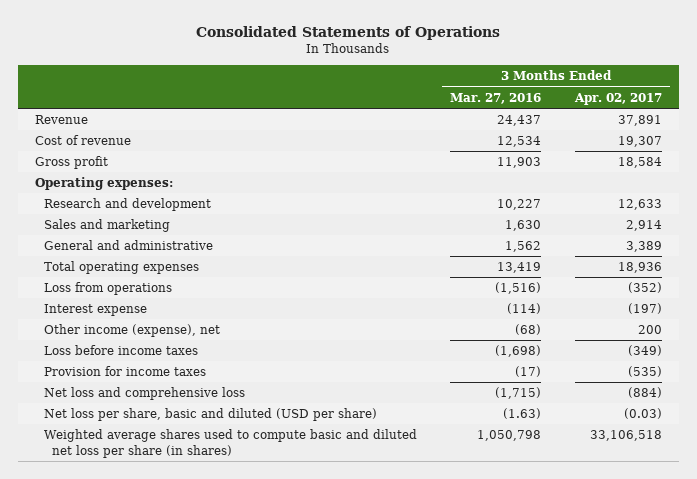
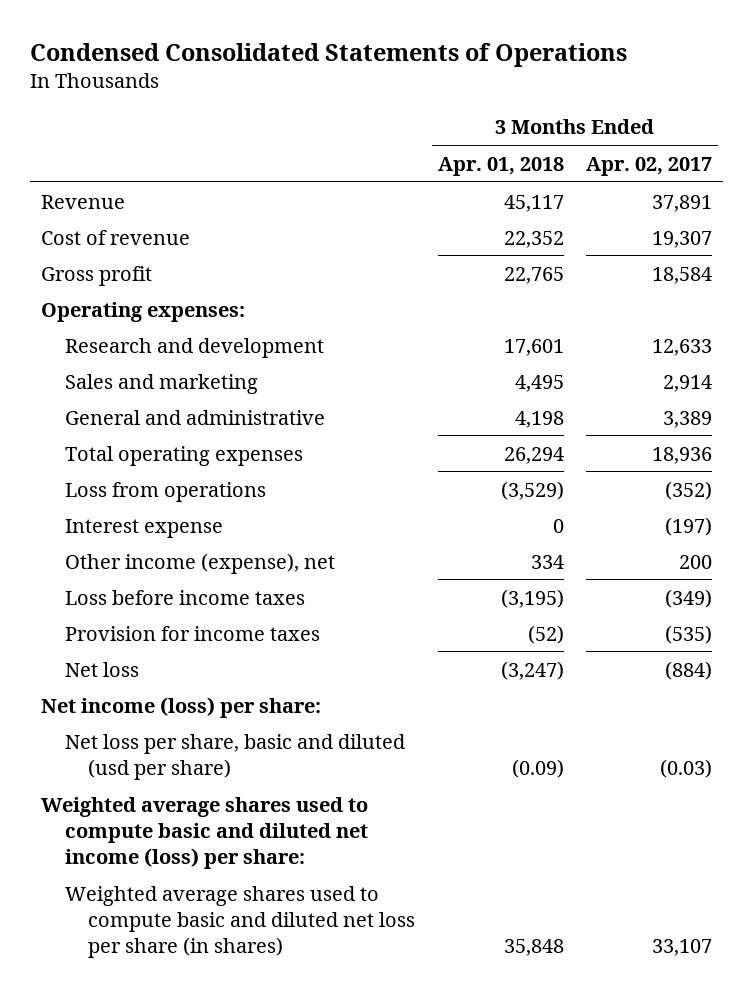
[196,25,501,40] Consolidated Statements of Operations -> [29,43,627,68] Condensed Consolidated Statements of Operations
[450,92,542,104] Mar. 27, 2016 -> none
none -> [437,156,564,176] Apr. 01, 2018
[43,387,245,401] Net loss and comprehensive loss -> [64,661,139,677] Net loss
none -> [40,696,321,718] Net income (loss) per share:
[43,408,377,422] Net loss per share, basic and diluted (USD per share) -> [64,733,405,780] Net loss per share, basic and diluted (usd per share)
none -> [40,796,368,869] Weighted average shares used to compute basic and diluted net income (loss) per share:
[589,430,662,442] 33,106,518 -> [652,938,713,956] 33,107

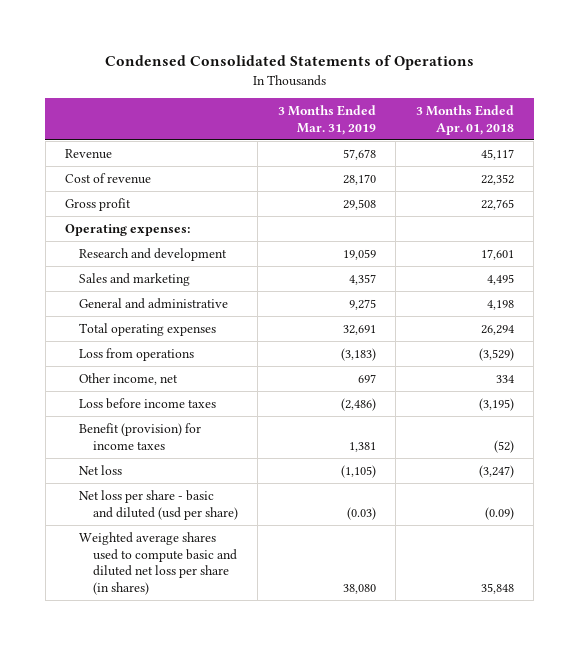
[586,156,713,176] Apr. 02, 2017 -> none
none -> [277,105,376,135] 3 Months Ended Mar. 31, 2019
[64,518,223,538] Interest expense -> none
[64,552,335,574] Other income (expense), net -> [79,372,179,385] Other income, net
[64,625,320,641] Provision for income taxes -> [79,422,202,450] Benefit (provision) for income taxes
[40,696,321,718] Net income (loss) per share: -> none
[40,796,368,869] Weighted average shares used to compute basic and diluted net income (loss) per share: -> none
[64,733,405,780] Net loss per share, basic and diluted (usd per share) -> [79,489,238,520] Net loss per share - basic and diluted (usd per share)

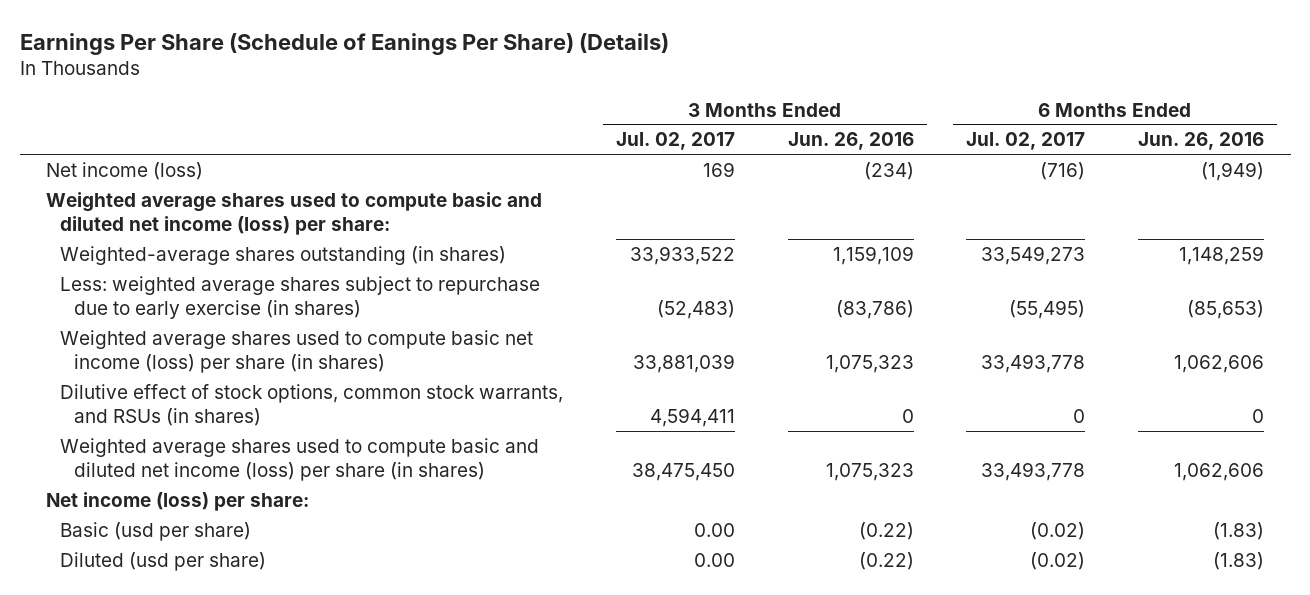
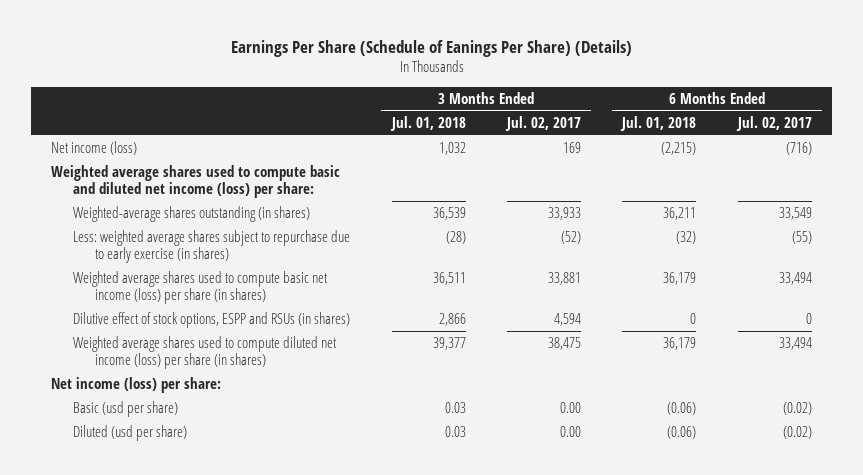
[787,132,914,151] Jun. 26, 2016 -> none
[1138,132,1265,151] Jun. 26, 2016 -> none
none -> [389,115,466,131] Jul. 01, 2018
none -> [620,115,697,131] Jul. 01, 2018
[629,245,735,265] 33,933,522 -> [547,207,581,221] 33,933
[981,245,1086,265] 33,549,273 -> [778,207,812,221] 33,549
[656,299,735,319] (52,483) -> [560,231,581,245] (52)
[1009,299,1086,319] (55,495) -> [791,231,812,245] (55)
[632,353,735,373] 33,881,039 -> [547,272,581,286] 33,881
[981,353,1086,373] 33,493,778 -> [778,272,812,286] 33,494
[59,383,563,426] Dilutive effect of stock options, common stock warrants, and RSUs (in shares) -> [73,312,351,329] Dilutive effect of stock options, ESPP and RSUs (in shares)
[649,407,735,427] 4,594,411 -> [553,313,581,327] 4,594
[59,437,539,481] Weighted average shares used to compute basic and diluted net income (loss) per share (in shares) -> [73,336,338,369] Weighted average shares used to compute diluted net income (loss) per share (in shares)
[631,462,735,481] 38,475,450 -> [547,337,581,351] 38,475
[981,461,1086,481] 33,493,778 -> [778,337,812,351] 33,494

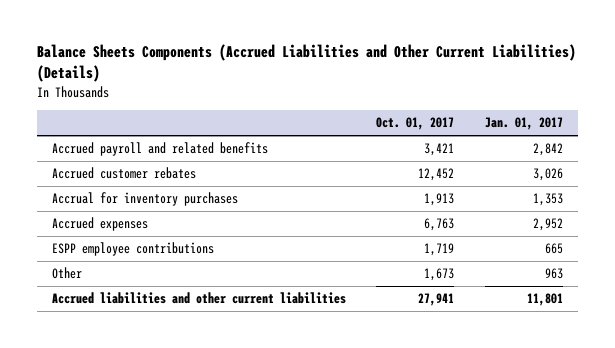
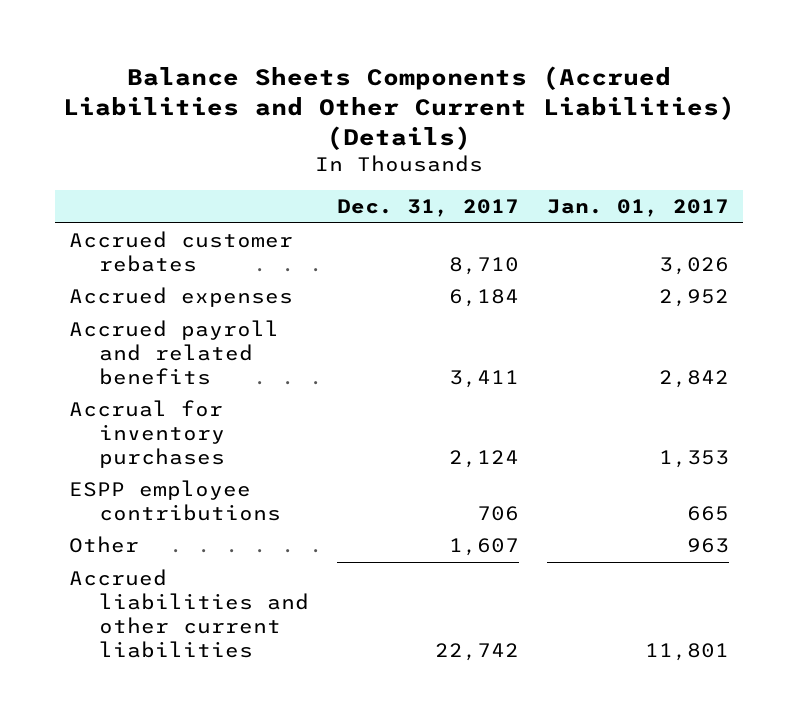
[376,117,455,131] Oct. 01, 2017 -> none
none -> [337,199,520,218] Dec. 31, 2017
[51,142,268,157] Accrued payroll and related benefits -> [68,320,279,385] Accrued payroll and related benefits
[51,192,238,207] Accrual for inventory purchases -> [68,400,226,468] Accrual for inventory purchases

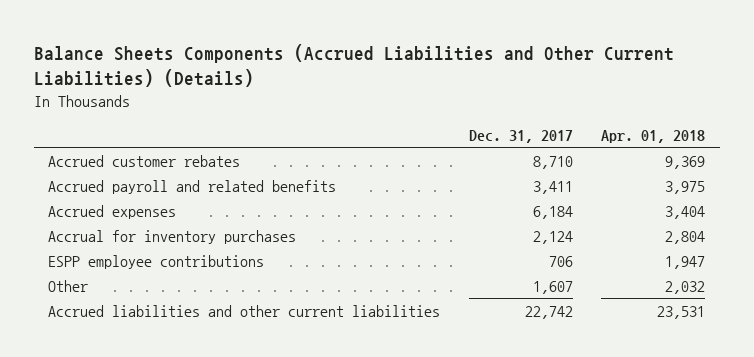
[547,199,730,218] Jan. 01, 2017 -> none
none -> [601,129,706,143] Apr. 01, 2018
[68,287,293,308] Accrued expenses -> [48,204,177,219] Accrued expenses

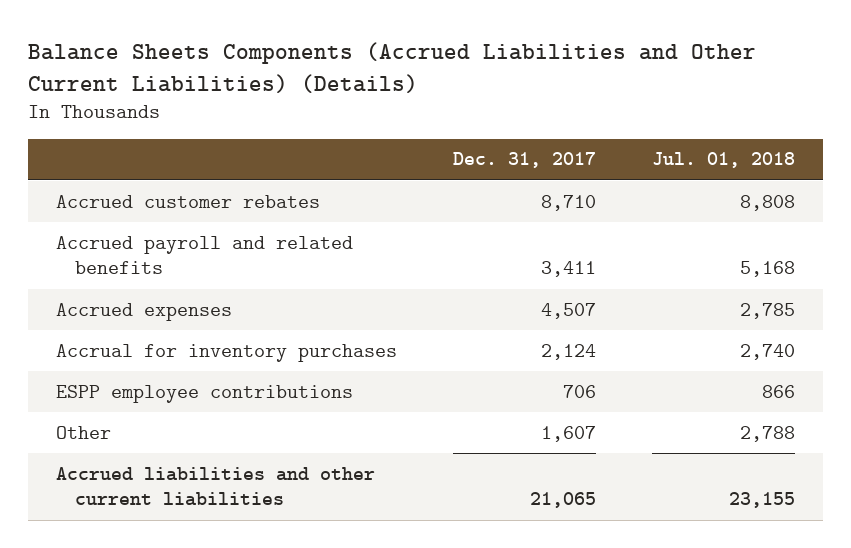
[601,129,706,143] Apr. 01, 2018 -> none
none -> [652,152,796,169] Jul. 01, 2018
[532,205,573,219] 6,184 -> [541,302,597,319] 4,507
[524,305,573,319] 22,742 -> [530,492,597,509] 21,065

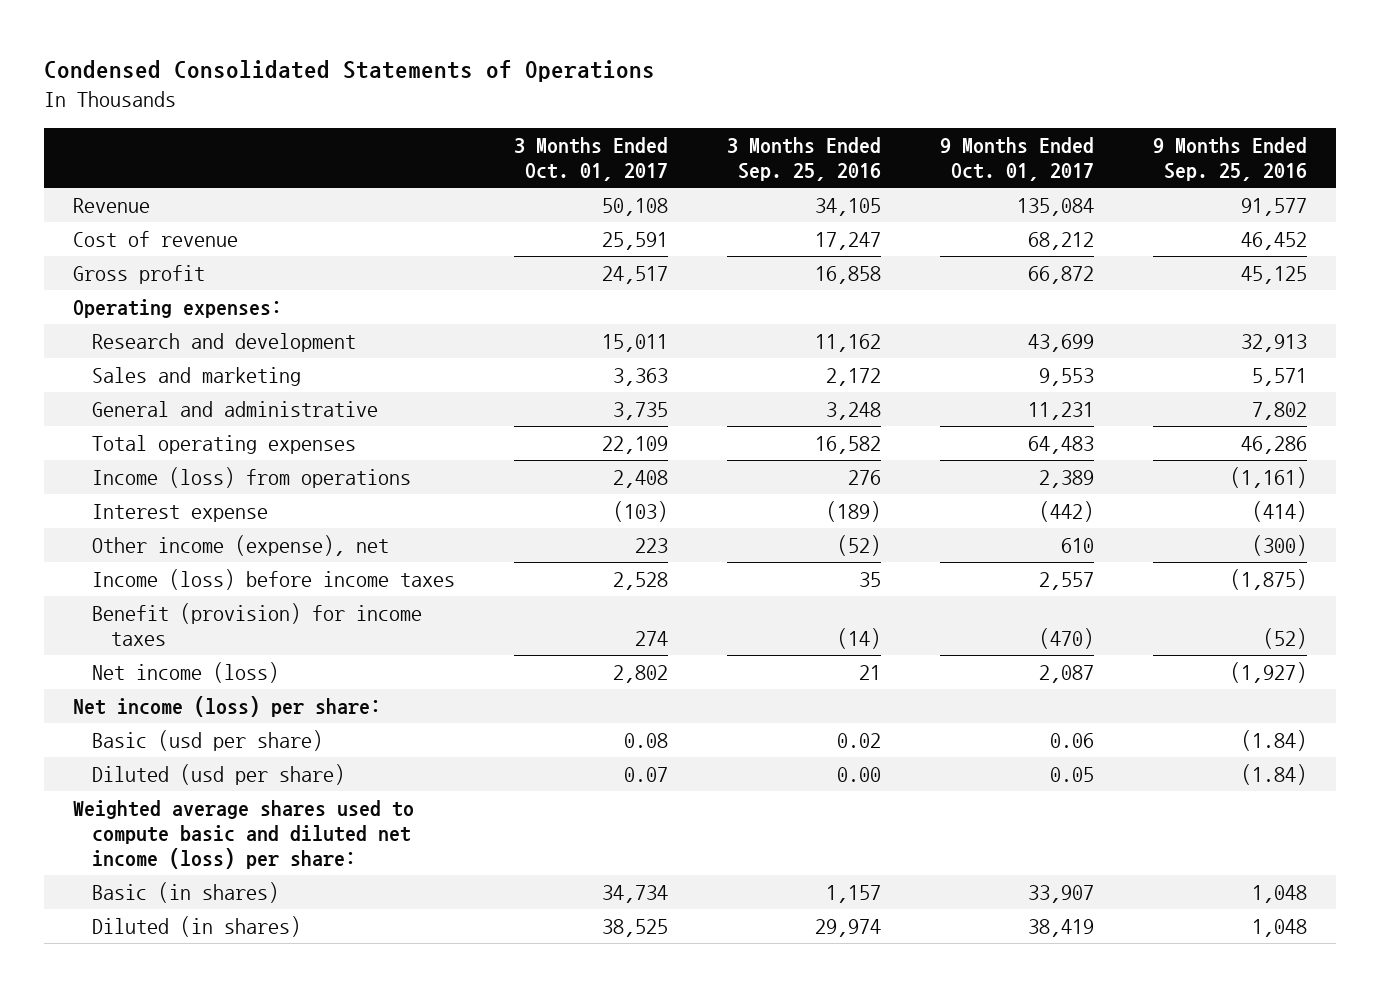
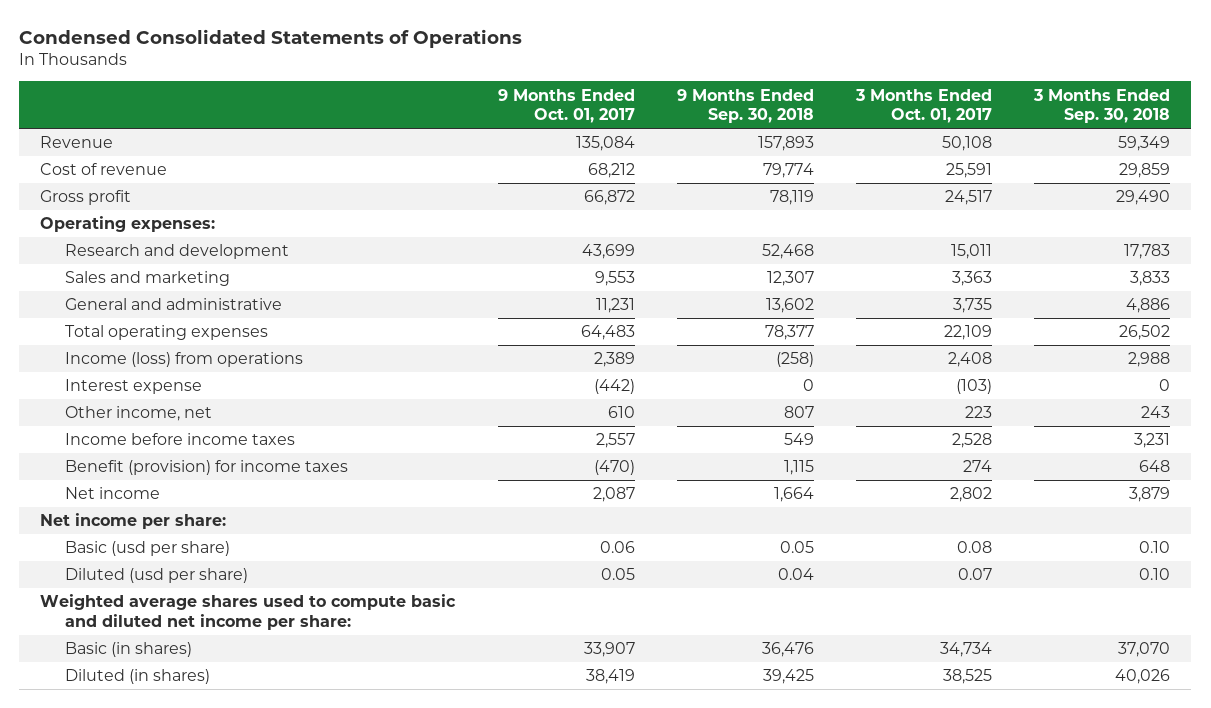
[726,136,881,182] 3 Months Ended Sep. 25, 2016 -> none
[1152,136,1307,182] 9 Months Ended Sep. 25, 2016 -> none
none -> [676,88,814,123] 9 Months Ended Sep. 30, 2018
none -> [1033,88,1171,123] 3 Months Ended Sep. 30, 2018
[91,534,389,556] Other income (expense), net -> [64,406,212,422] Other income, net
[91,568,455,590] Income (loss) before income taxes -> [64,433,295,446] Income before income taxes
[91,661,279,683] Net income (loss) -> [64,487,160,500] Net income
[73,695,382,717] Net income (loss) per share: -> [40,513,227,530] Net income per share:
[73,799,415,870] Weighted average shares used to compute basic and diluted net income (loss) per share: -> [40,594,457,630] Weighted average shares used to compute basic and diluted net income per share:

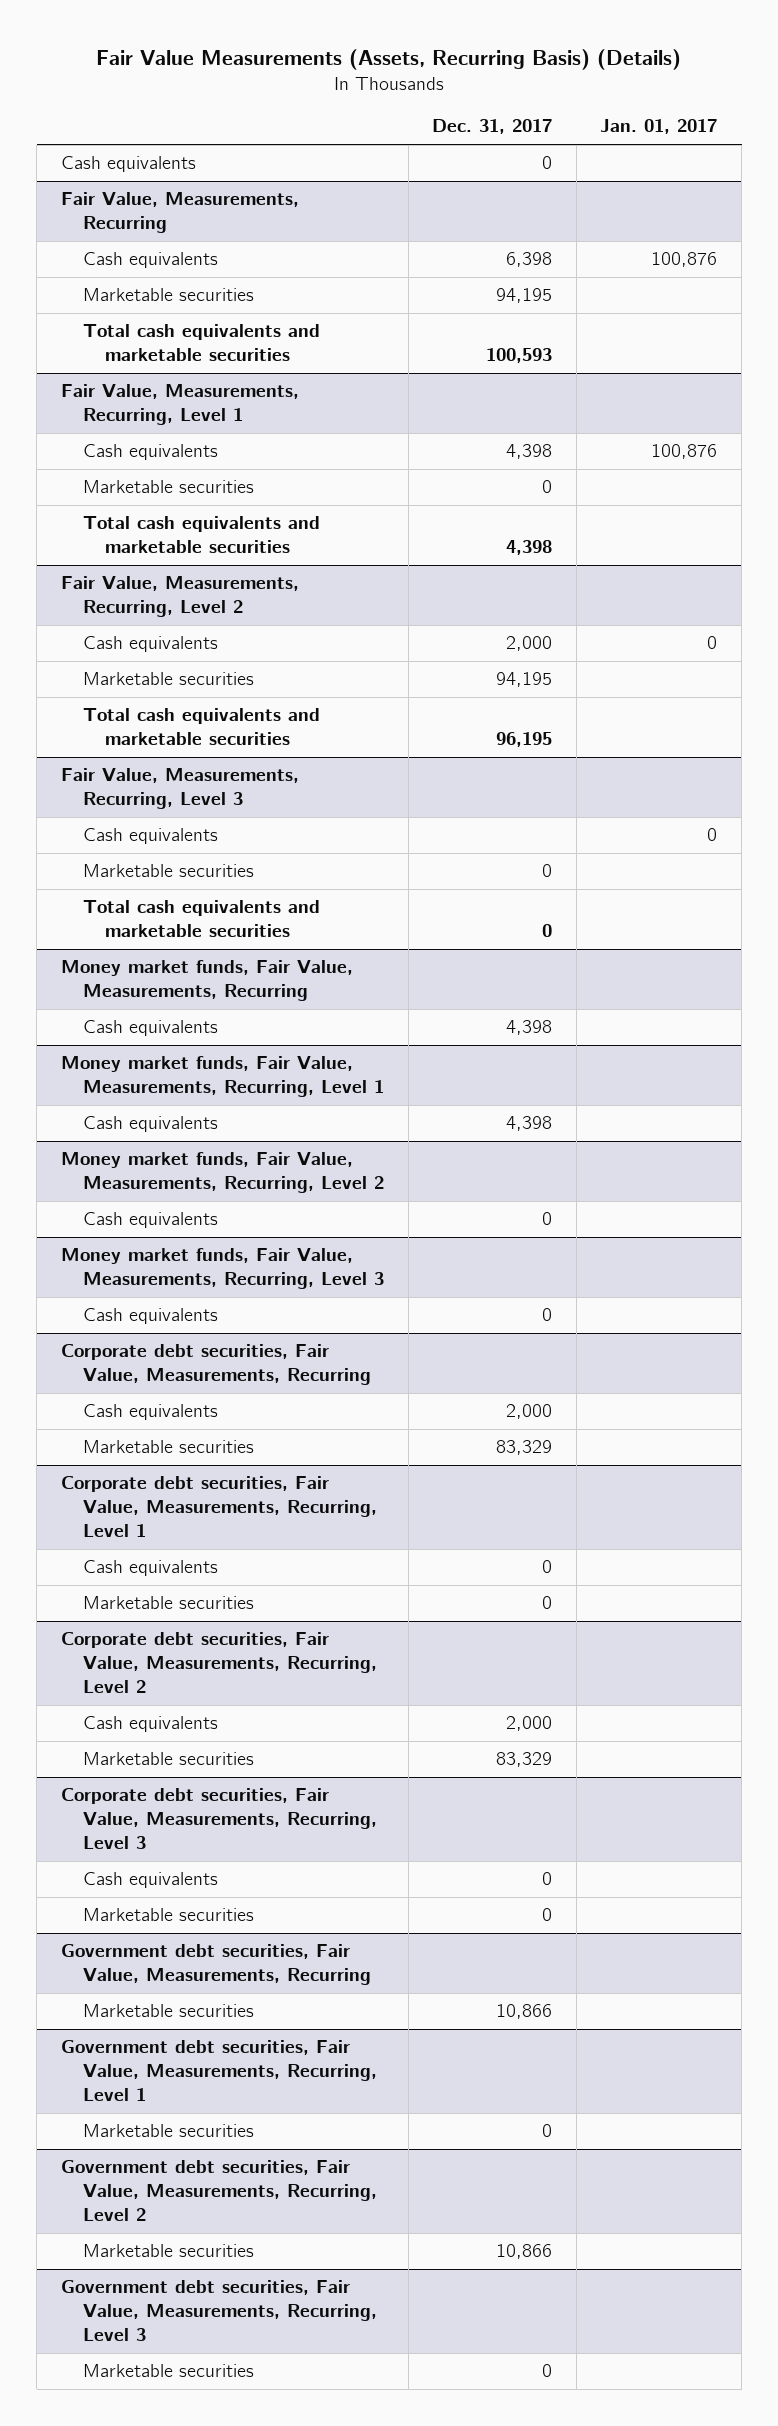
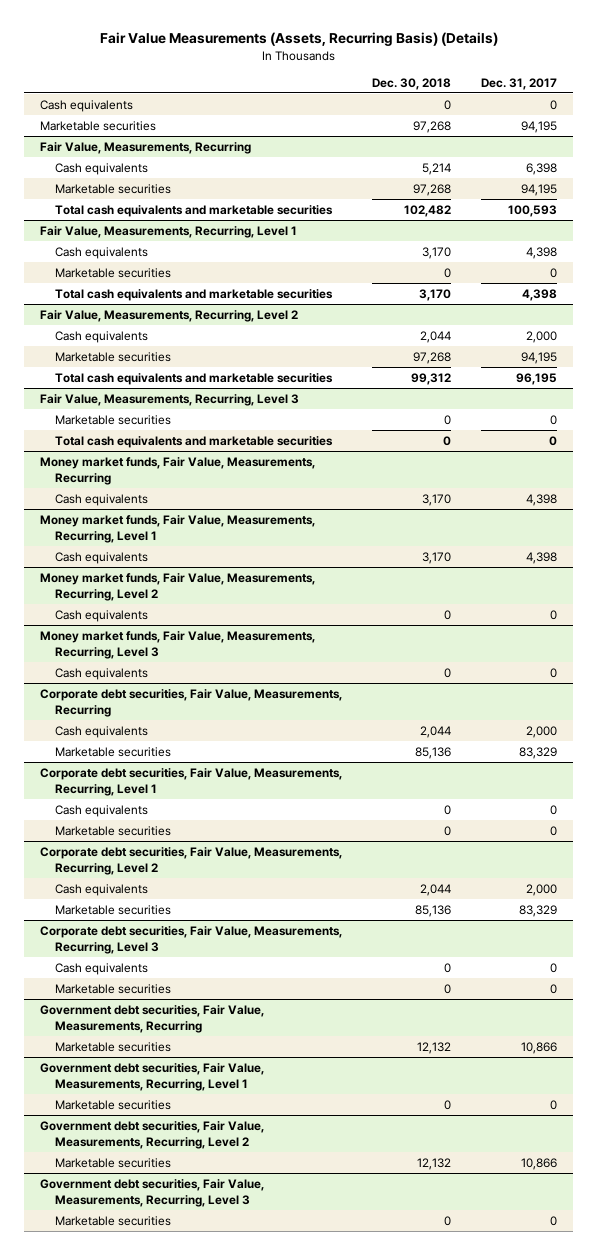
[600,119,718,135] Jan. 01, 2017 -> none
none -> [372,77,452,90] Dec. 30, 2018
none -> [39,120,156,131] Marketable securities
[82,828,218,845] Cash equivalents -> none

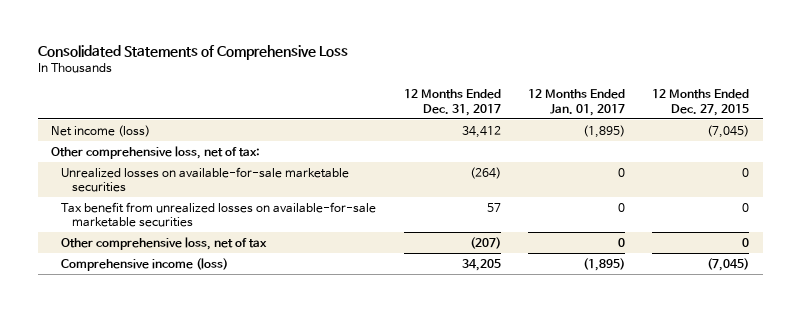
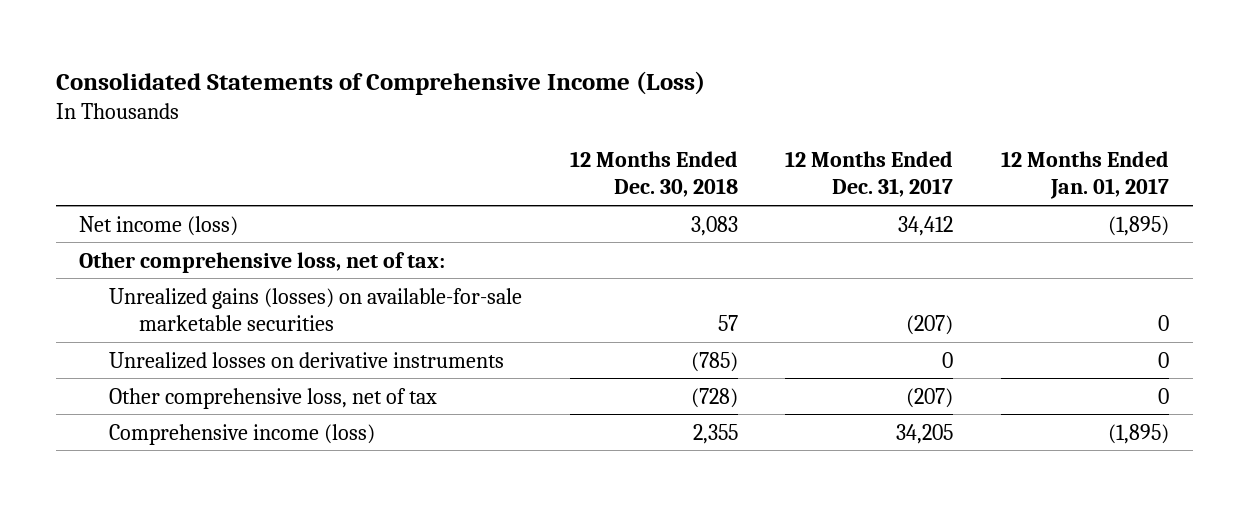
[37,44,348,60] Consolidated Statements of Comprehensive Loss -> [55,70,705,95] Consolidated Statements of Comprehensive Income (Loss)
[652,89,750,116] 12 Months Ended Dec. 27, 2015 -> none
none -> [569,150,738,198] 12 Months Ended Dec. 30, 2018
[61,166,350,193] Unrealized losses on available-for-sale marketable securities -> [109,287,523,332] Unrealized gains (losses) on available-for-sale marketable securities
[469,166,501,179] (264) -> [906,315,954,336] (207)
[61,201,377,228] Tax benefit from unrealized losses on available-for-sale marketable securities -> [109,351,505,369] Unrealized losses on derivative instruments
[486,202,501,212] 57 -> [942,351,954,368] 0

